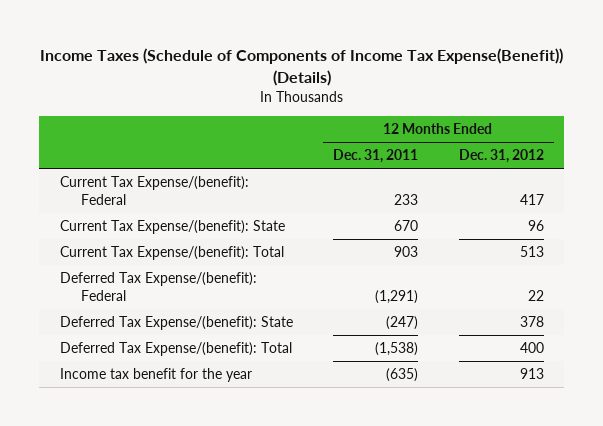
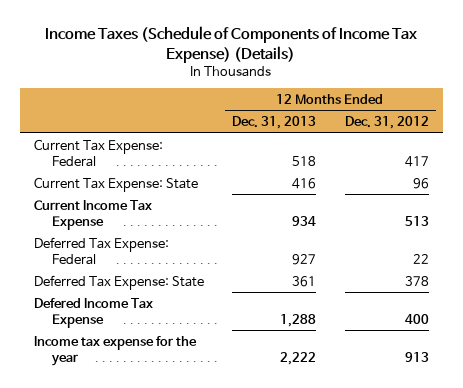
[39,48,563,87] Income Taxes (Schedule of Components of Income Tax Expense(Benefit)) (Details) -> [45,26,418,63] Income Taxes (Schedule of Components of Income Tax Expense) (Details)
[333,149,419,164] Dec. 31, 2011 -> none
none -> [232,115,317,129] Dec. 31, 2013
[59,176,249,205] Current Tax Expense/(benefit): Federal -> [33,138,163,167] Current Tax Expense: Federal
[59,220,285,235] Current Tax Expense/(benefit): State -> [33,176,198,192] Current Tax Expense: State
[59,246,284,261] Current Tax Expense/(benefit): Total -> [33,199,152,230] Current Income Tax Expense
[59,272,257,301] Deferred Tax Expense/(benefit): Federal -> [33,236,169,265] Deferred Tax Expense: Federal
[59,316,293,331] Deferred Tax Expense/(benefit): State -> [33,274,204,290] Deferred Tax Expense: State
[59,342,292,357] Deferred Tax Expense/(benefit): Total -> [33,297,153,328] Defered Income Tax Expense
[59,368,252,383] Income tax benefit for the year -> [33,335,197,366] Income tax expense for the year

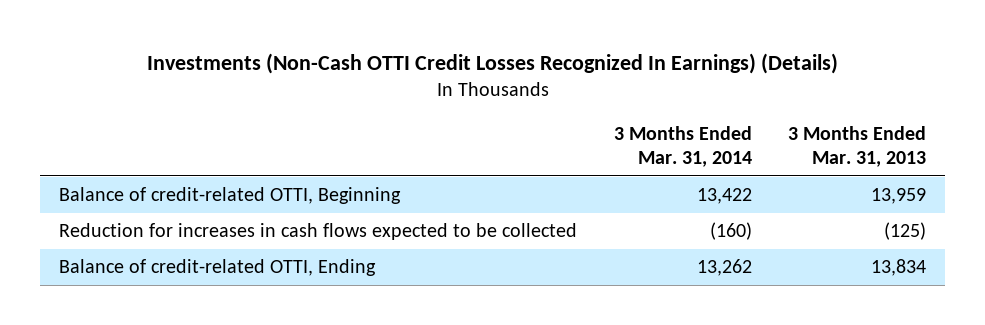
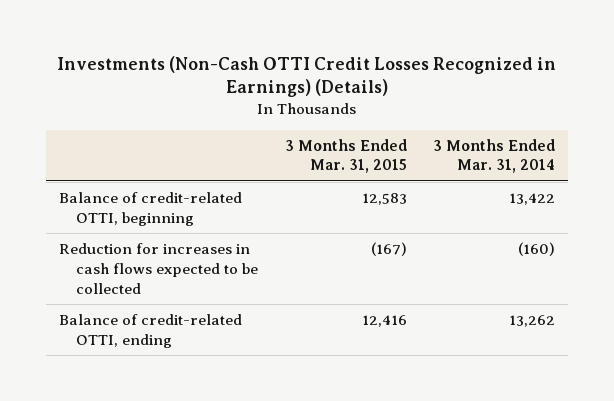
[146,53,838,75] Investments (Non-Cash OTTI Credit Losses Recognized In Earnings) (Details) -> [56,55,556,98] Investments (Non-Cash OTTI Credit Losses Recognized in Earnings) (Details)
[788,126,927,167] 3 Months Ended Mar. 31, 2013 -> none
none -> [284,138,407,174] 3 Months Ended Mar. 31, 2015
[58,187,401,205] Balance of credit-related OTTI, Beginning -> [58,192,242,226] Balance of credit-related OTTI, beginning
[58,259,376,277] Balance of credit-related OTTI, Ending -> [58,314,242,348] Balance of credit-related OTTI, ending

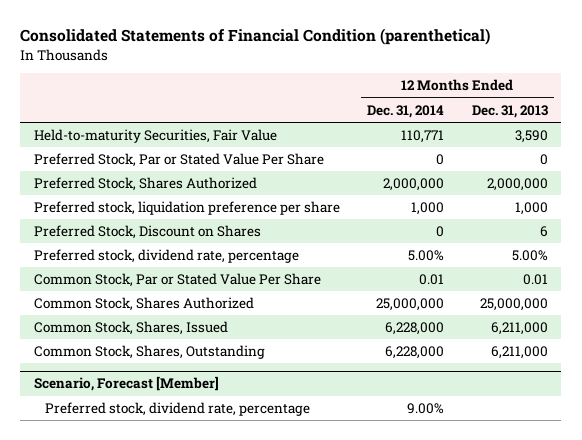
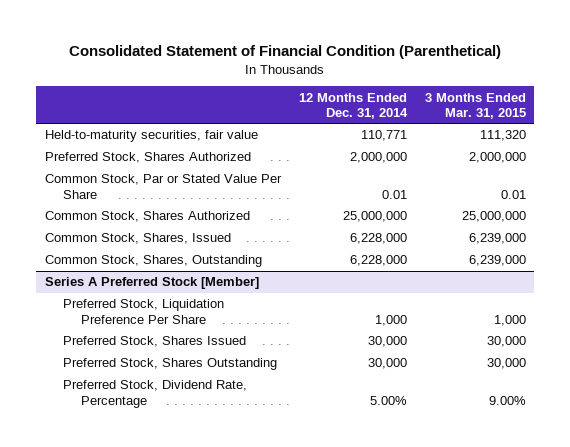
[20,28,491,46] Consolidated Statements of Financial Condition (parenthetical) -> [69,45,502,60] Consolidated Statement of Financial Condition (Parenthetical)
[471,104,548,118] Dec. 31, 2013 -> none
none -> [424,92,526,119] 3 Months Ended Mar. 31, 2015
[34,153,325,168] Preferred Stock, Par or Stated Value Per Share -> none
[34,129,278,144] Held-to-maturity Securities, Fair Value -> [44,130,258,143] Held-to-maturity securities, fair value
[34,201,341,216] Preferred stock, liquidation preference per share -> none
[34,225,262,240] Preferred Stock, Discount on Shares -> none
[34,249,300,264] Preferred stock, dividend rate, percentage -> none
[34,376,220,392] Scenario, Forecast [Member] -> none
none -> [44,277,259,290] Series A Preferred Stock [Member]
none -> [62,299,224,324] Preferred Stock, Liquidation Preference Per Share
none -> [62,336,246,348] Preferred Stock, Shares Issued
none -> [62,358,277,371] Preferred Stock, Shares Outstanding
[44,402,310,417] Preferred stock, dividend rate, percentage -> [62,380,247,408] Preferred Stock, Dividend Rate, Percentage
[407,403,445,415] 9.00% -> [369,395,407,405] 5.00%

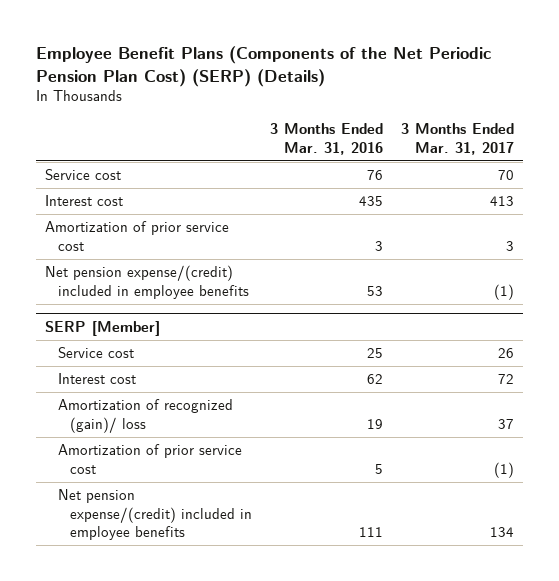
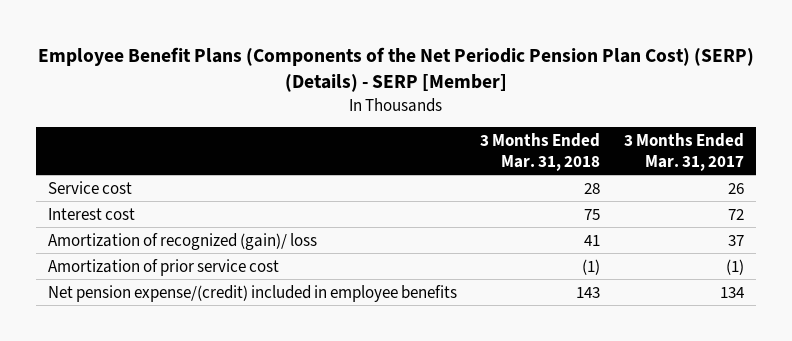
[36,45,492,87] Employee Benefit Plans (Components of the Net Periodic Pension Plan Cost) (SERP) (Details) -> [37,46,754,92] Employee Benefit Plans (Components of the Net Periodic Pension Plan Cost) (SERP) (Details) - SERP [Member]
[269,123,383,155] 3 Months Ended Mar. 31, 2016 -> none
none -> [480,133,601,171] 3 Months Ended Mar. 31, 2018
[45,169,122,181] Service cost -> none
[45,195,124,207] Interest cost -> none
[45,221,230,251] Amortization of prior service cost -> none
[45,265,249,299] Net pension expense/(credit) included in employee benefits -> none
[45,320,161,336] SERP [Member] -> none

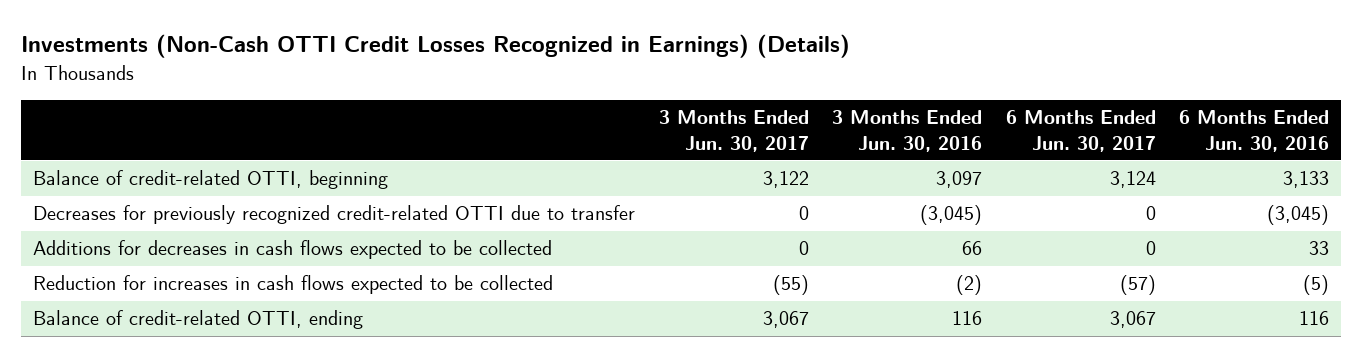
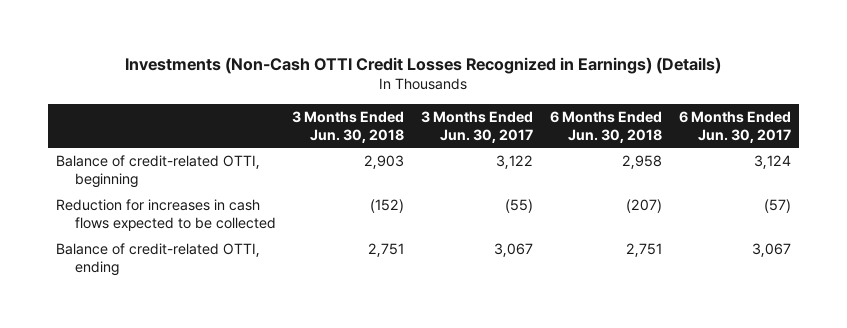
[832,110,983,152] 3 Months Ended Jun. 30, 2016 -> none
[1179,110,1330,152] 6 Months Ended Jun. 30, 2016 -> none
none -> [292,110,405,143] 3 Months Ended Jun. 30, 2018
none -> [549,110,662,143] 6 Months Ended Jun. 30, 2018
[33,205,636,225] Decreases for previously recognized credit-related OTTI due to transfer -> none
[33,240,553,260] Additions for decreases in cash flows expected to be collected -> none

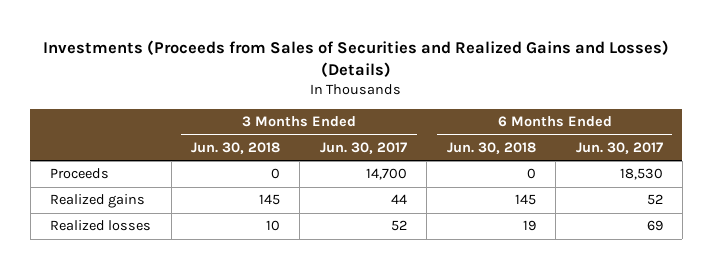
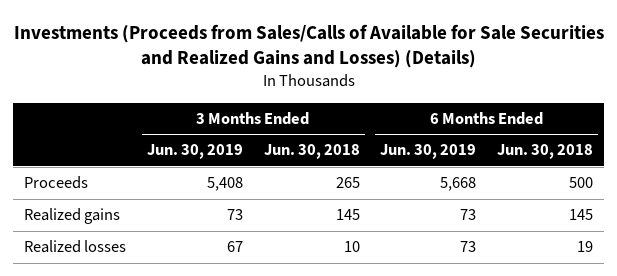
[43,39,670,77] Investments (Proceeds from Sales of Securities and Realized Gains and Losses) (Details) -> [13,23,604,69] Investments (Proceeds from Sales/Calls of Available for Sale Securities and Realized Gains and Losses) (Details)
[319,142,407,155] Jun. 30, 2017 -> none
[575,142,663,155] Jun. 30, 2017 -> none
none -> [146,144,243,160] Jun. 30, 2019
none -> [380,144,477,160] Jun. 30, 2019
[271,168,281,180] 0 -> [335,177,360,189] 265
[526,168,536,180] 0 -> [569,177,594,189] 500

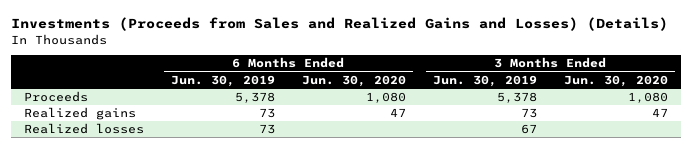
[13,23,604,69] Investments (Proceeds from Sales/Calls of Available for Sale Securities and Realized Gains and Losses) (Details) -> [10,17,668,32] Investments (Proceeds from Sales and Realized Gains and Losses) (Details)
[263,144,360,160] Jun. 30, 2018 -> none
[497,144,594,160] Jun. 30, 2018 -> none
none -> [301,74,406,87] Jun. 30, 2020
none -> [563,74,668,87] Jun. 30, 2020
[206,177,243,192] 5,408 -> [496,92,537,104] 5,378
[440,177,477,192] 5,668 -> [234,92,275,104] 5,378

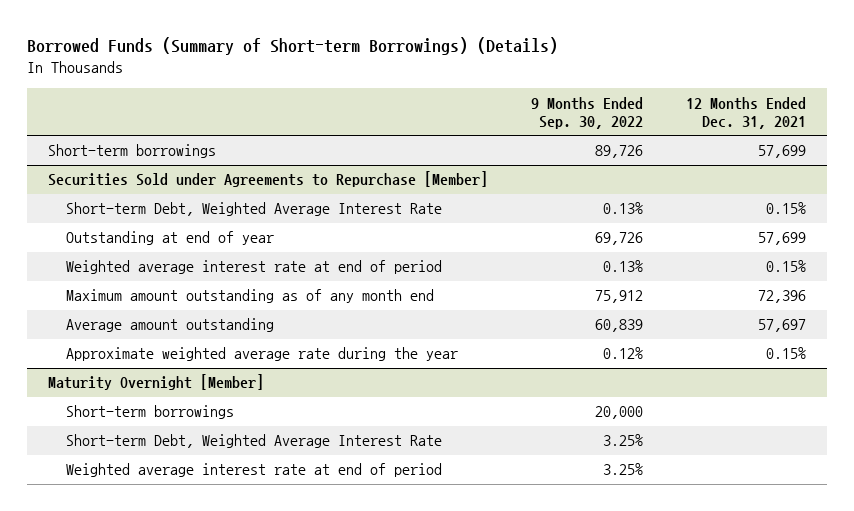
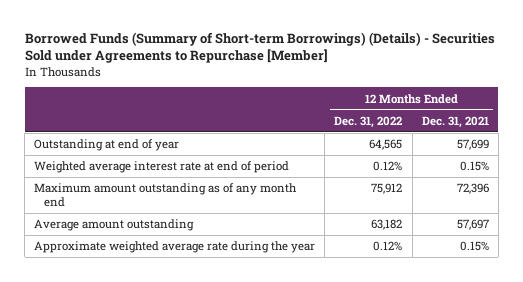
[26,37,558,56] Borrowed Funds (Summary of Short-term Borrowings) (Details) -> [24,31,495,64] Borrowed Funds (Summary of Short-term Borrowings) (Details) - Securities Sold under Agreements to Repurchase [Member]
[531,96,644,129] 9 Months Ended Sep. 30, 2022 -> none
none -> [334,115,403,128] Dec. 31, 2022
[48,144,217,159] Short-term borrowings -> none
[48,171,489,188] Securities Sold under Agreements to Repurchase [Member] -> none
[66,202,443,217] Short-term Debt, Weighted Average Interest Rate -> none
[48,374,265,391] Maturity Overnight [Member] -> none
[66,405,235,420] Short-term borrowings -> none
[66,434,443,449] Short-term Debt, Weighted Average Interest Rate -> none
[66,463,443,478] Weighted average interest rate at end of period -> none

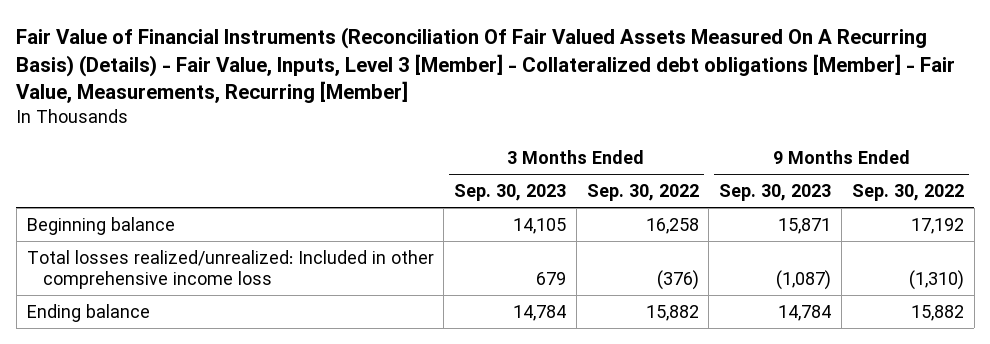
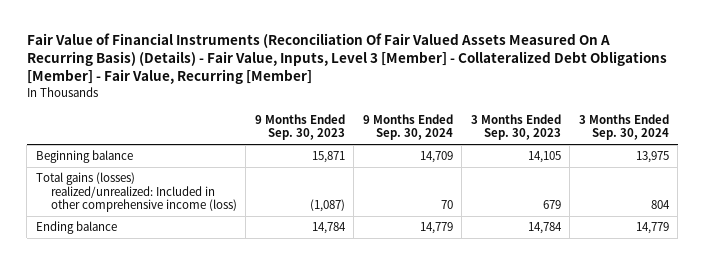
[16,26,956,104] Fair Value of Financial Instruments (Reconciliation Of Fair Valued Assets Measured On A Recurring Basis) (Details) - Fair Value, Inputs, Level 3 [Member] - Collateralized debt obligations [Member] - Fair Value, Measurements, Recurring [Member] -> [26,33,667,85] Fair Value of Financial Instruments (Reconciliation Of Fair Valued Assets Measured On A Recurring Basis) (Details) - Fair Value, Inputs, Level 3 [Member] - Collateralized Debt Obligations [Member] - Fair Value, Recurring [Member]
[586,183,699,201] Sep. 30, 2022 -> none
[851,183,964,201] Sep. 30, 2022 -> none
none -> [362,113,453,141] 9 Months Ended Sep. 30, 2024
none -> [578,113,669,141] 3 Months Ended Sep. 30, 2024
[26,249,434,290] Total losses realized/unrealized: Included in other comprehensive income loss -> [35,172,237,213] Total gains (losses) realized/unrealized: Included in other comprehensive income (loss)

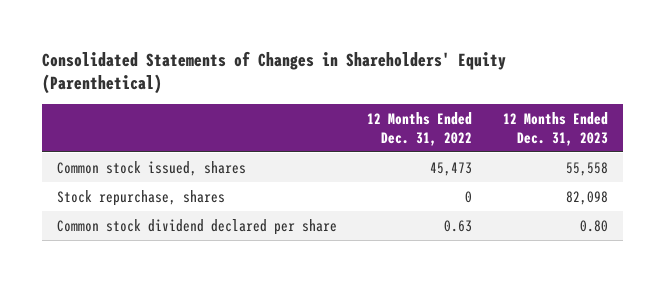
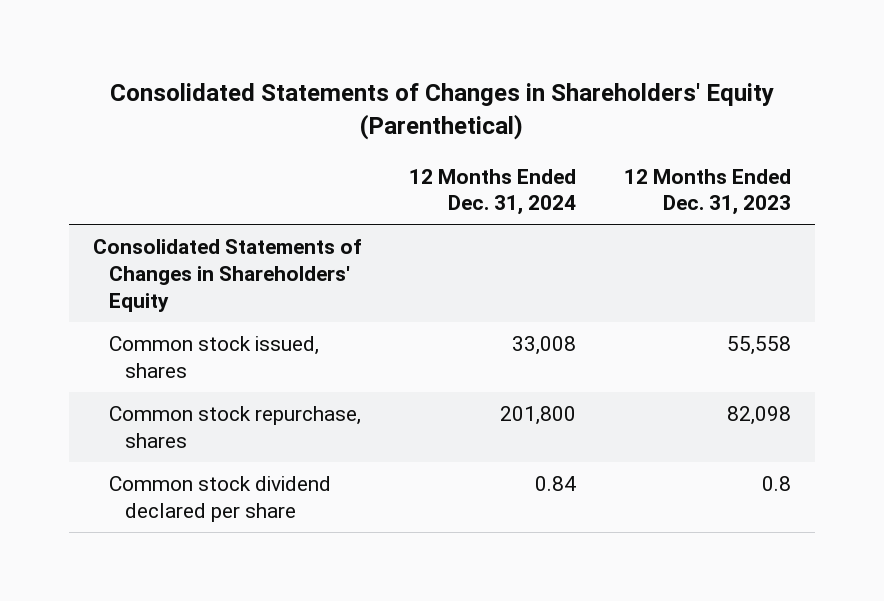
[367,112,473,146] 12 Months Ended Dec. 31, 2022 -> none
none -> [409,168,577,216] 12 Months Ended Dec. 31, 2024
none -> [92,238,362,312] Consolidated Statements of Changes in Shareholders' Equity
[57,189,226,206] Stock repurchase, shares -> [108,405,361,448] Common stock repurchase, shares
[579,219,608,232] 0.80 -> [762,475,792,491] 0.8

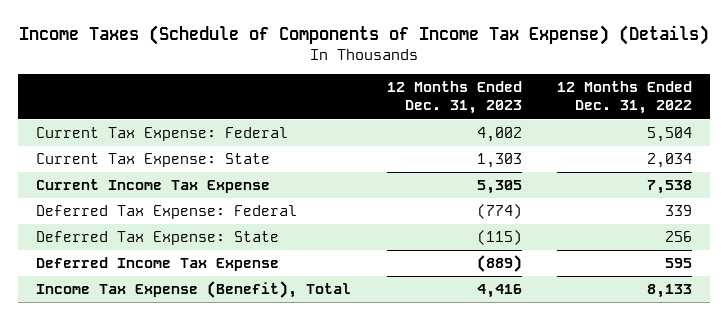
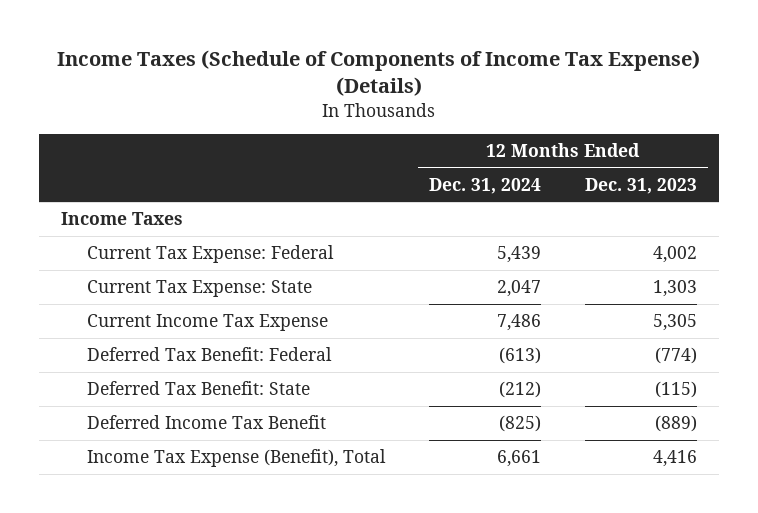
[557,81,693,115] 12 Months Ended Dec. 31, 2022 -> none
none -> [429,177,542,194] Dec. 31, 2024
none -> [61,212,184,226] Income Taxes
[35,205,297,220] Deferred Tax Expense: Federal -> [87,347,333,362] Deferred Tax Benefit: Federal
[35,231,279,246] Deferred Tax Expense: State -> [87,381,311,396] Deferred Tax Benefit: State
[35,257,279,272] Deferred Income Tax Expense -> [87,415,327,430] Deferred Income Tax Benefit

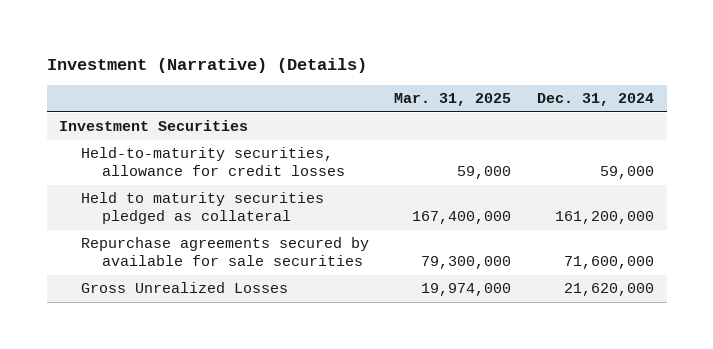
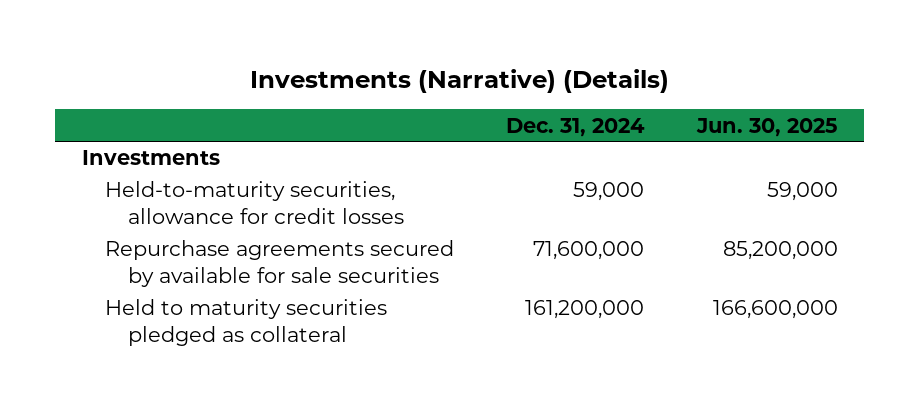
[46,57,367,73] Investment (Narrative) (Details) -> [249,69,669,94] Investments (Narrative) (Details)
[394,92,512,106] Mar. 31, 2025 -> none
none -> [695,117,838,137] Jun. 30, 2025
[59,120,249,132] Investment Securities -> [81,150,220,166] Investments
[80,282,288,294] Gross Unrealized Losses -> none
[80,192,324,225] Held to maturity securities pledged as collateral -> [104,299,387,347] Held to maturity securities pledged as collateral

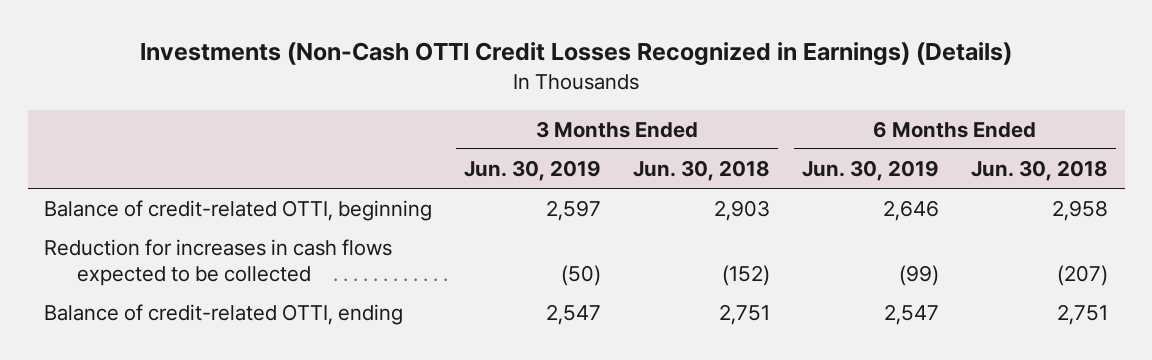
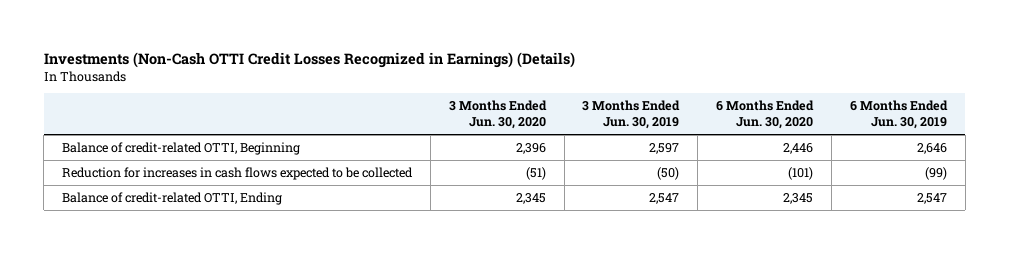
[633,159,771,181] Jun. 30, 2018 -> none
[971,159,1109,181] Jun. 30, 2018 -> none
none -> [448,100,547,130] 3 Months Ended Jun. 30, 2020
none -> [716,100,815,130] 6 Months Ended Jun. 30, 2020
[43,200,432,222] Balance of credit-related OTTI, beginning -> [62,142,301,156] Balance of credit-related OTTI, Beginning
[43,304,403,326] Balance of credit-related OTTI, ending -> [62,192,283,206] Balance of credit-related OTTI, Ending

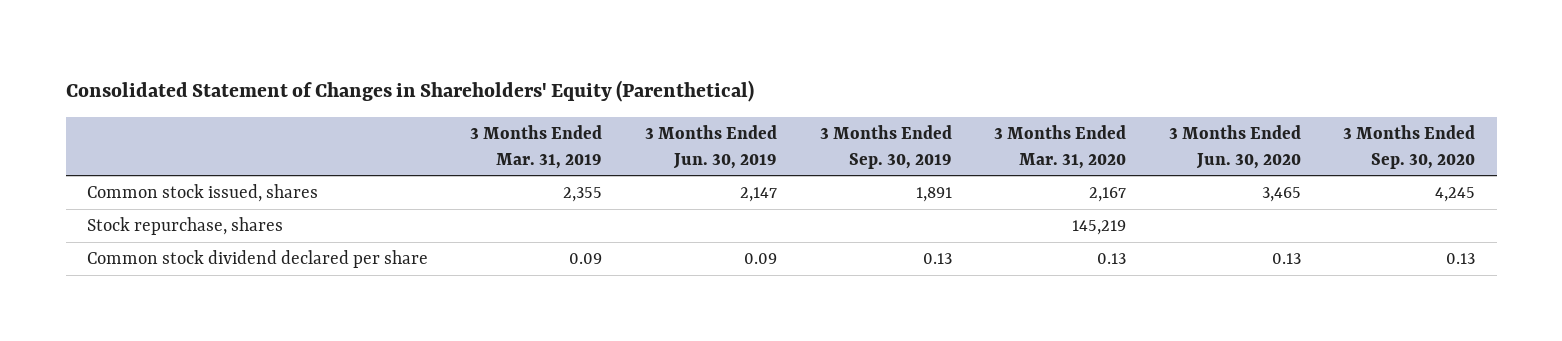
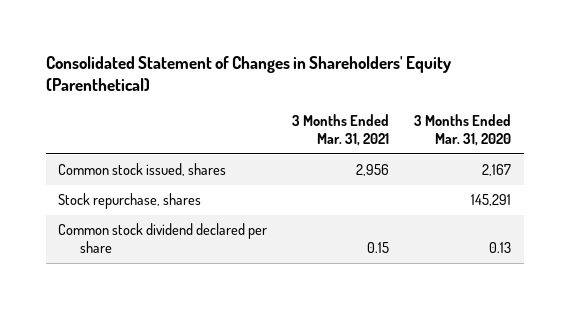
[470,124,603,169] 3 Months Ended Mar. 31, 2019 -> none
[644,124,777,169] 3 Months Ended Jun. 30, 2019 -> none
[819,124,952,169] 3 Months Ended Sep. 30, 2019 -> none
[1168,124,1301,169] 3 Months Ended Jun. 30, 2020 -> none
[1343,124,1476,169] 3 Months Ended Sep. 30, 2020 -> none
none -> [292,114,390,147] 3 Months Ended Mar. 31, 2021
[1072,220,1127,236] 145,219 -> [471,194,512,207] 145,291

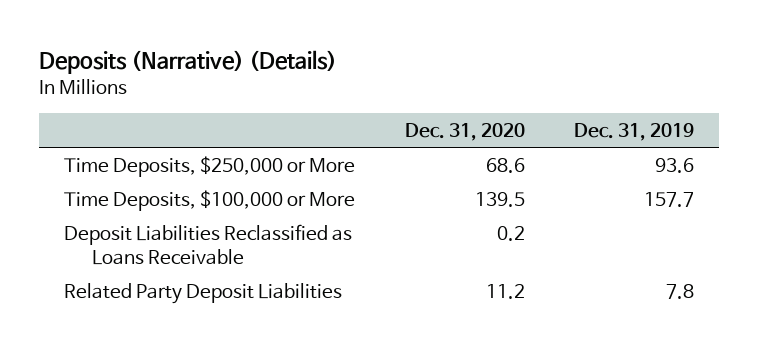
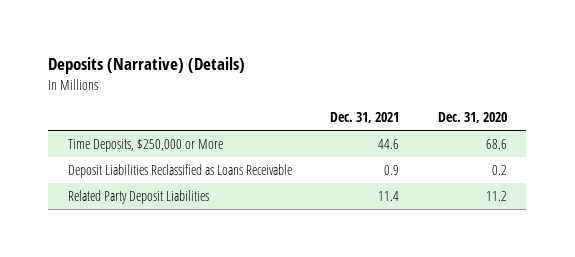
[574,122,695,141] Dec. 31, 2019 -> none
none -> [330,111,400,123] Dec. 31, 2021
[63,189,355,211] Time Deposits, $100,000 or More -> none

